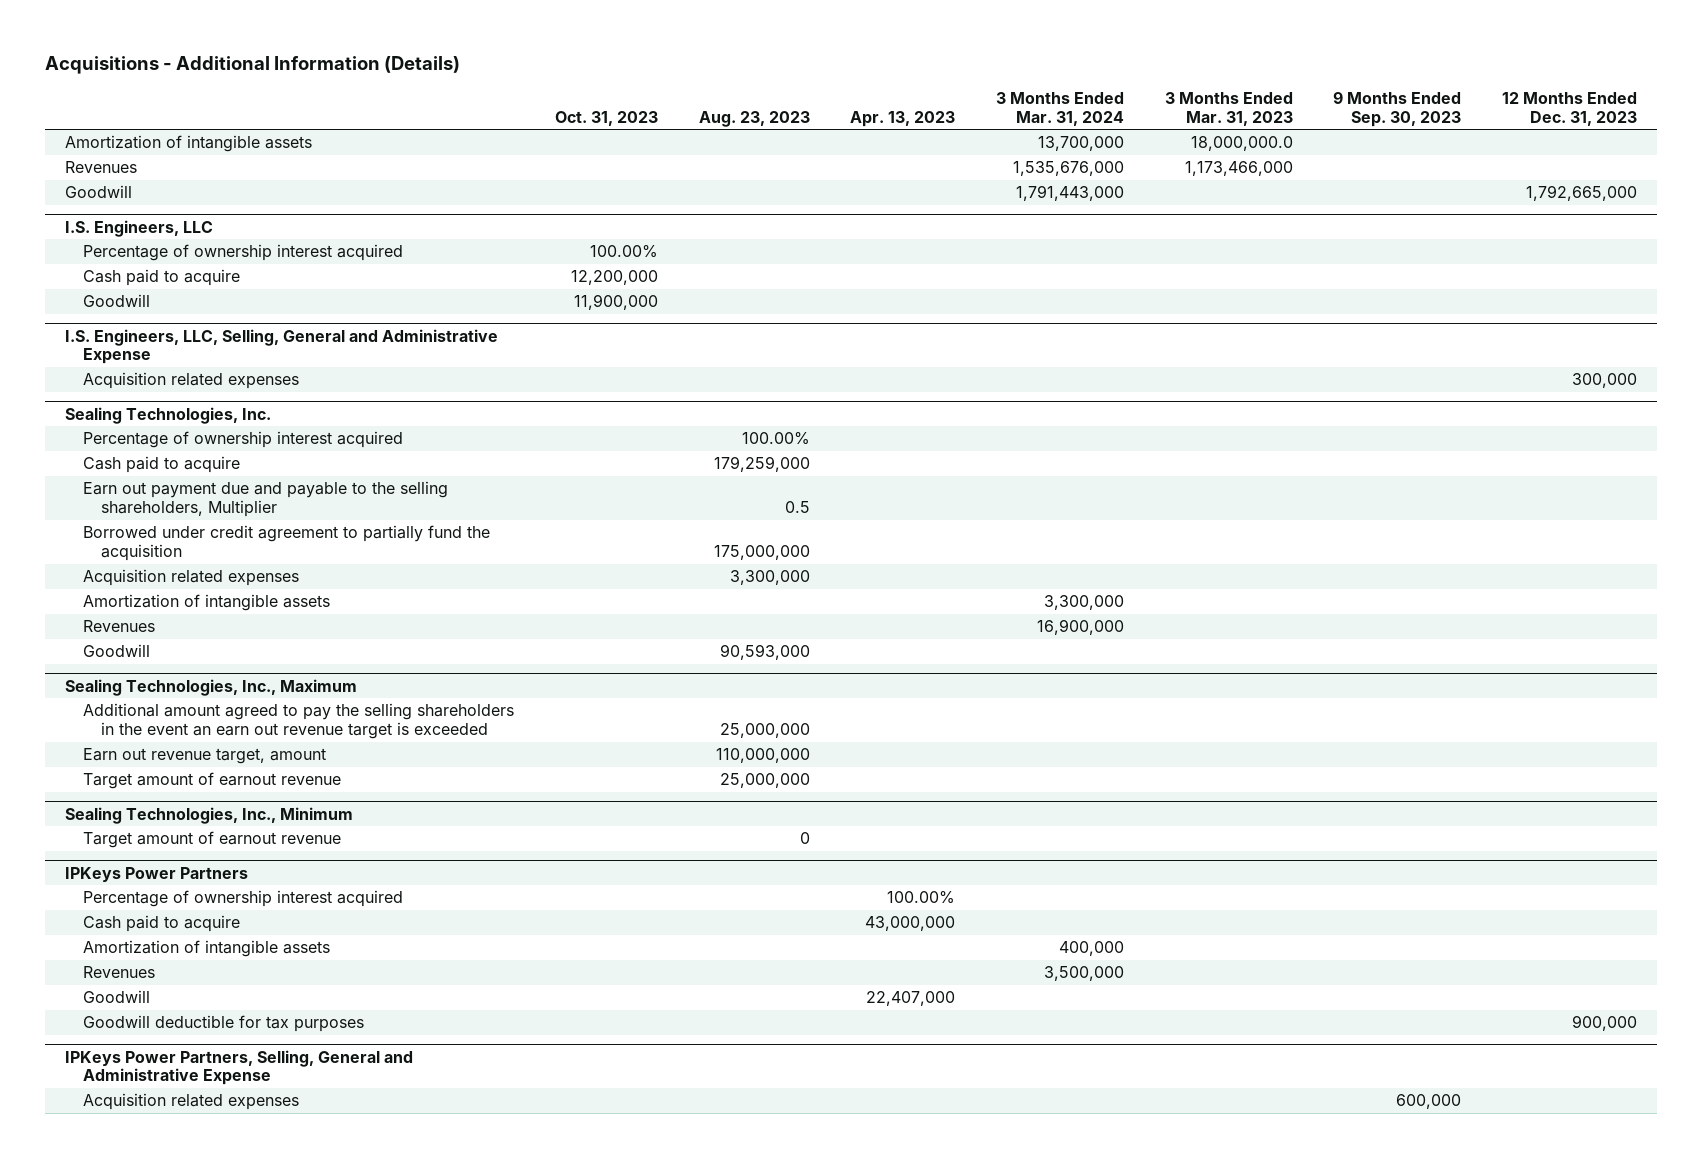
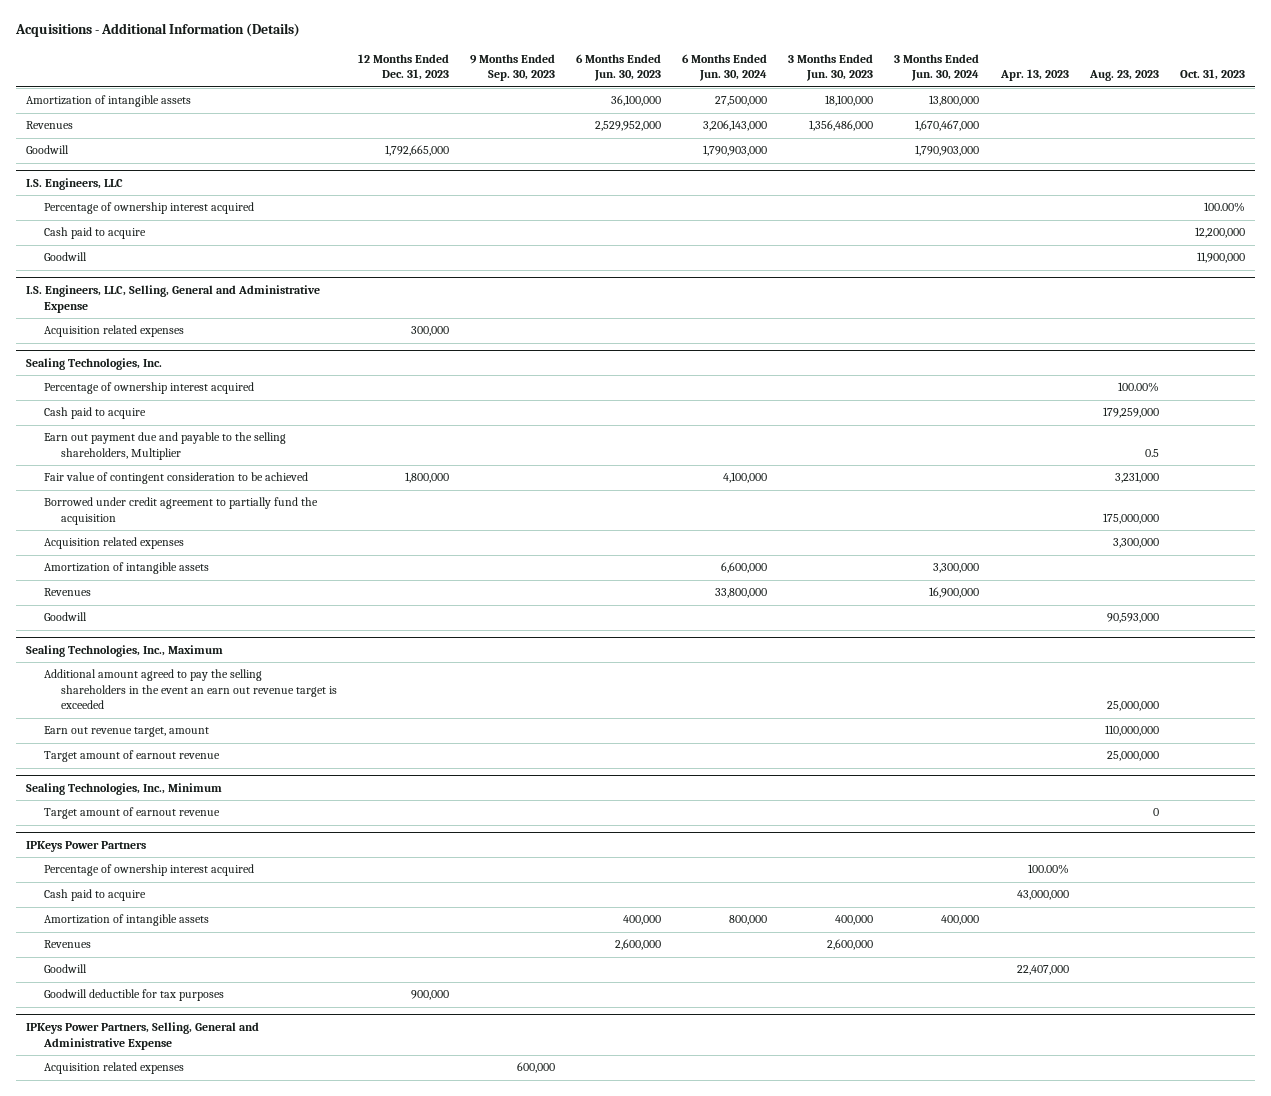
[995,91,1124,126] 3 Months Ended Mar. 31, 2024 -> none
[1164,91,1293,126] 3 Months Ended Mar. 31, 2023 -> none
none -> [576,53,662,82] 6 Months Ended Jun. 30, 2023
none -> [682,53,768,82] 6 Months Ended Jun. 30, 2024
none -> [788,53,874,82] 3 Months Ended Jun. 30, 2023
none -> [894,53,980,82] 3 Months Ended Jun. 30, 2024
none -> [43,472,308,485] Fair value of contingent consideration to be achieved

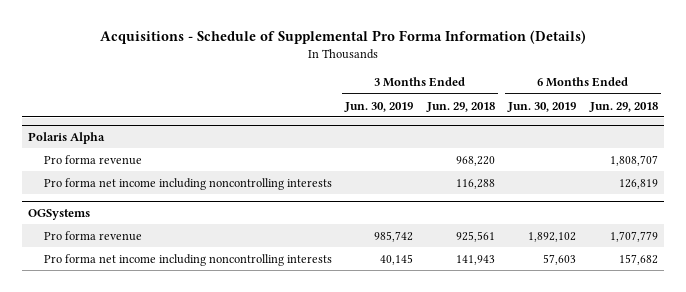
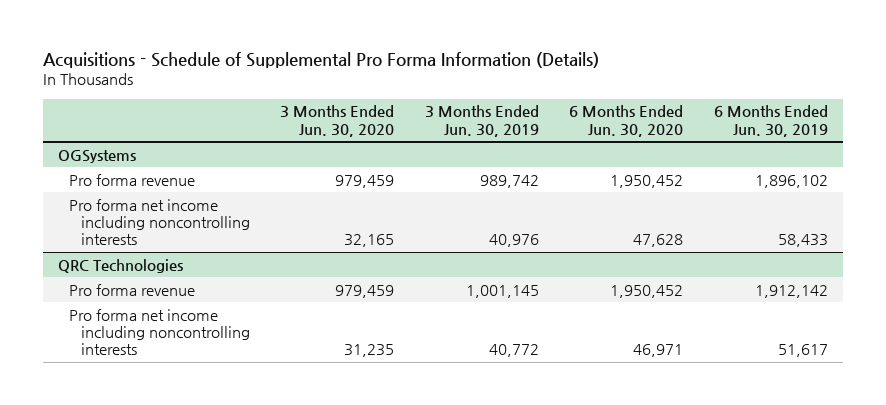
[425,101,495,112] Jun. 29, 2018 -> none
[588,101,658,112] Jun. 29, 2018 -> none
none -> [280,105,395,137] 3 Months Ended Jun. 30, 2020
none -> [569,105,684,137] 6 Months Ended Jun. 30, 2020
[28,131,106,144] Polaris Alpha -> none
[43,154,142,165] Pro forma revenue -> none
[43,177,332,190] Pro forma net income including noncontrolling interests -> none
[374,230,414,242] 985,742 -> [479,174,539,188] 989,742
[528,231,577,242] 1,892,102 -> [754,174,828,188] 1,896,102
[380,253,414,265] 40,145 -> [488,234,539,248] 40,976
[543,253,577,265] 57,603 -> [777,234,828,248] 58,433
none -> [58,258,184,273] QRC Technologies
none -> [69,283,196,296] Pro forma revenue
none -> [69,308,250,356] Pro forma net income including noncontrolling interests

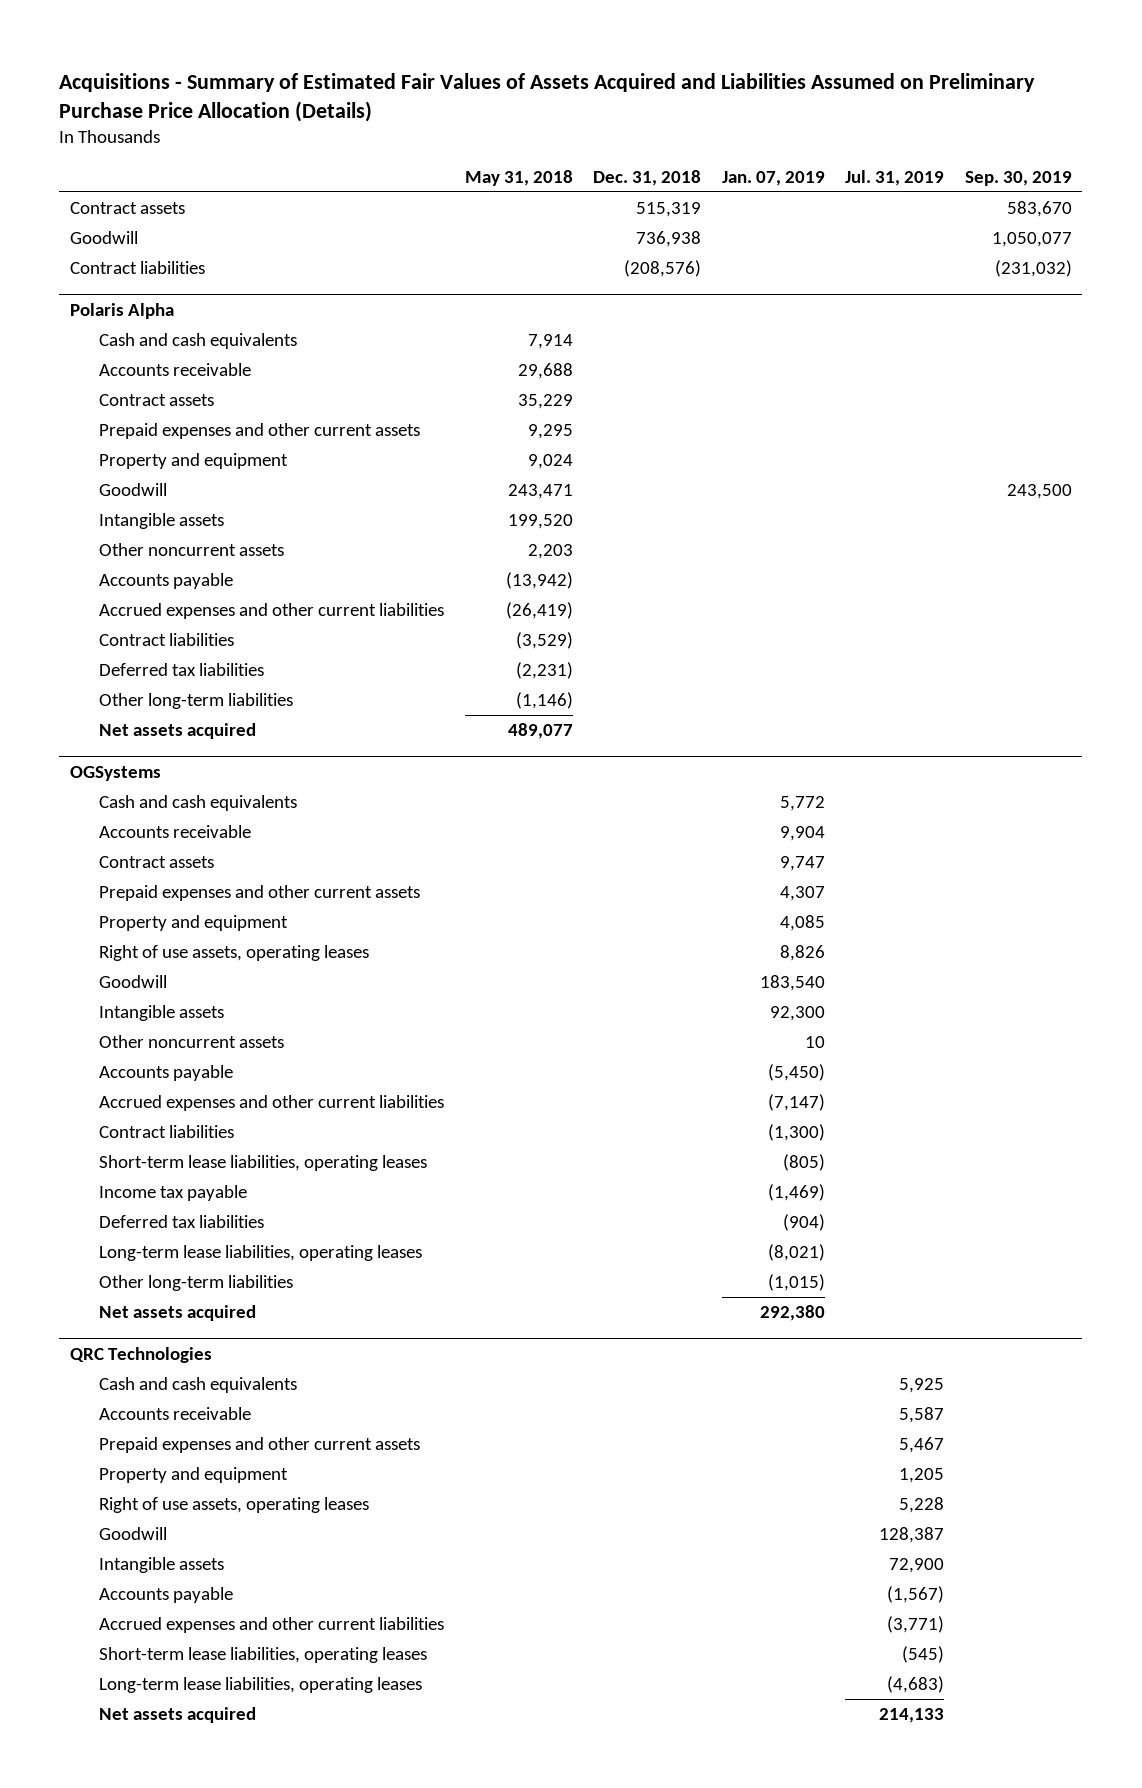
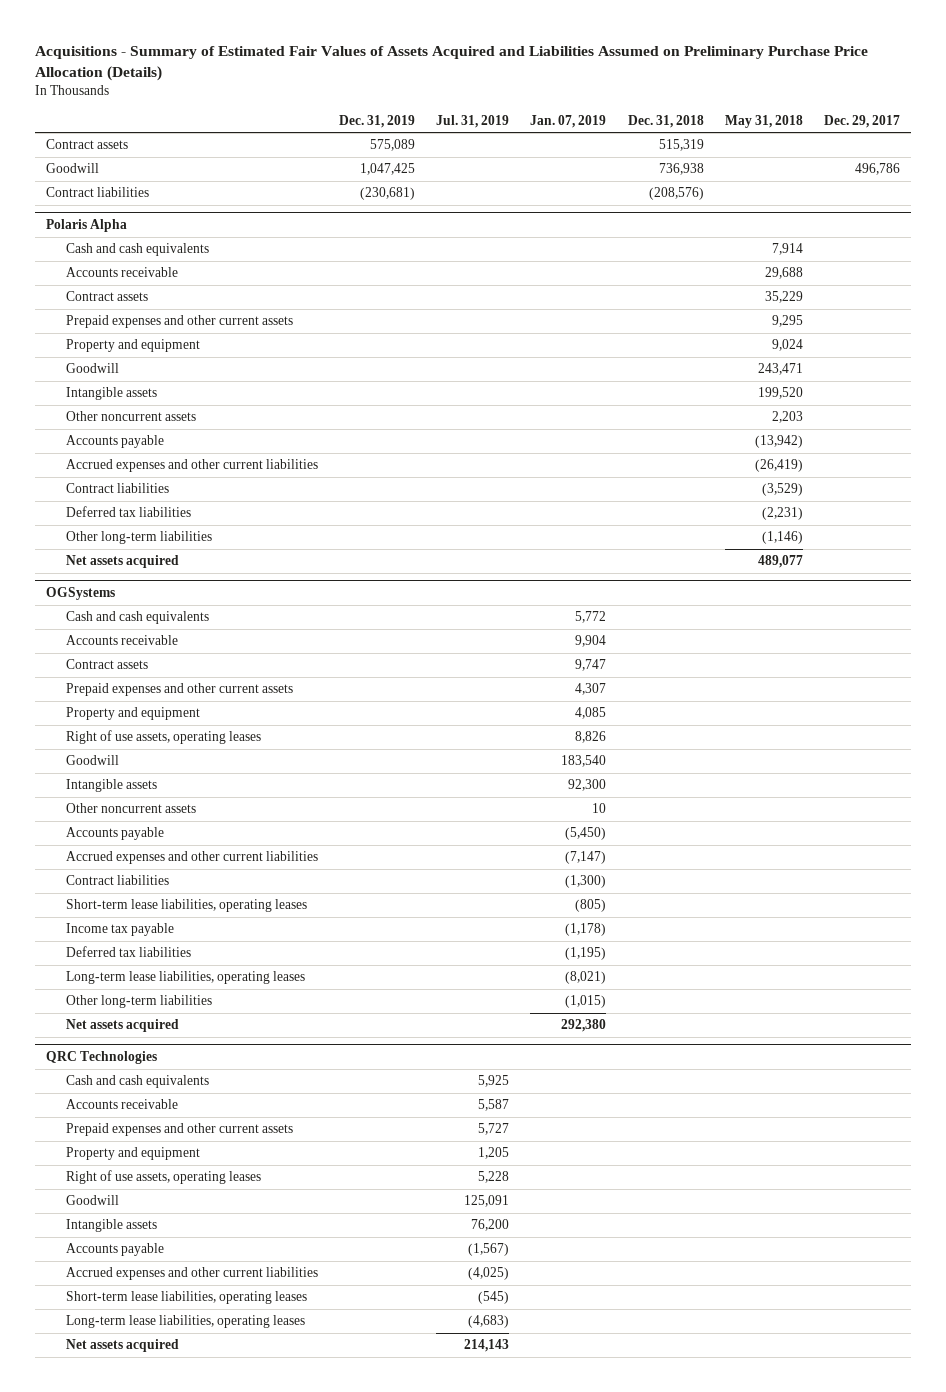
[965,170,1073,186] Sep. 30, 2019 -> none
none -> [338,114,415,128] Dec. 31, 2019
none -> [824,114,901,128] Dec. 29, 2017
[767,1184,825,1202] (1,469) -> [565,923,607,937] (1,178)
[782,1214,825,1232] (904) -> [565,947,607,961] (1,195)
[899,1437,945,1454] 5,467 -> [478,1123,510,1136] 5,727
[879,1527,945,1544] 128,387 -> [464,1195,510,1208] 125,091
[889,1558,945,1574] 72,900 -> [471,1219,510,1232] 76,200
[887,1616,945,1634] (3,771) -> [468,1267,510,1281] (4,025)
[879,1708,945,1724] 214,133 -> [464,1339,510,1353] 214,143

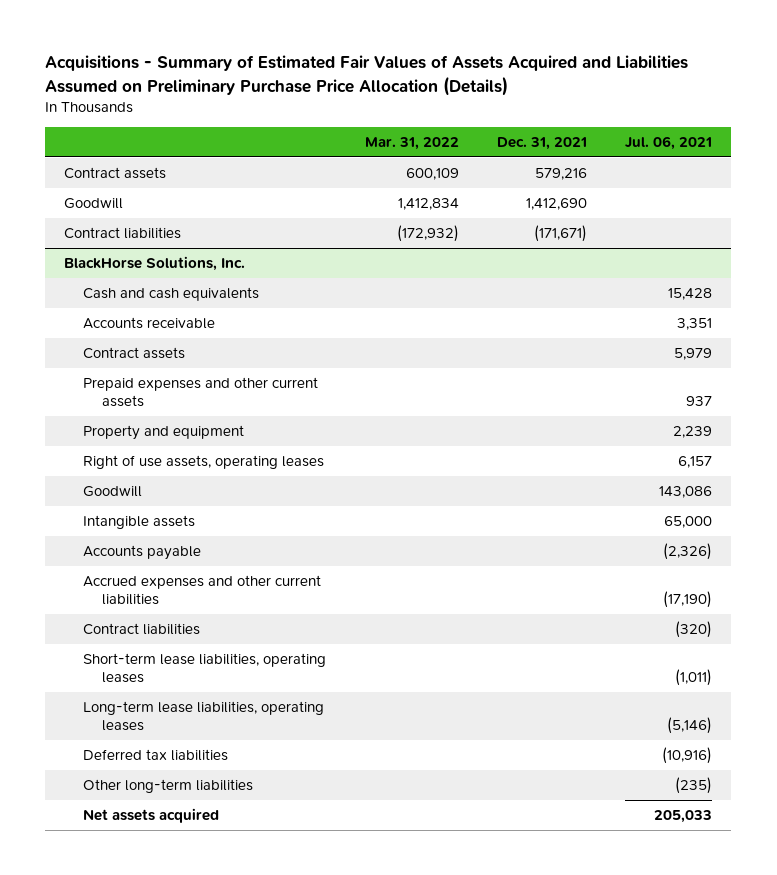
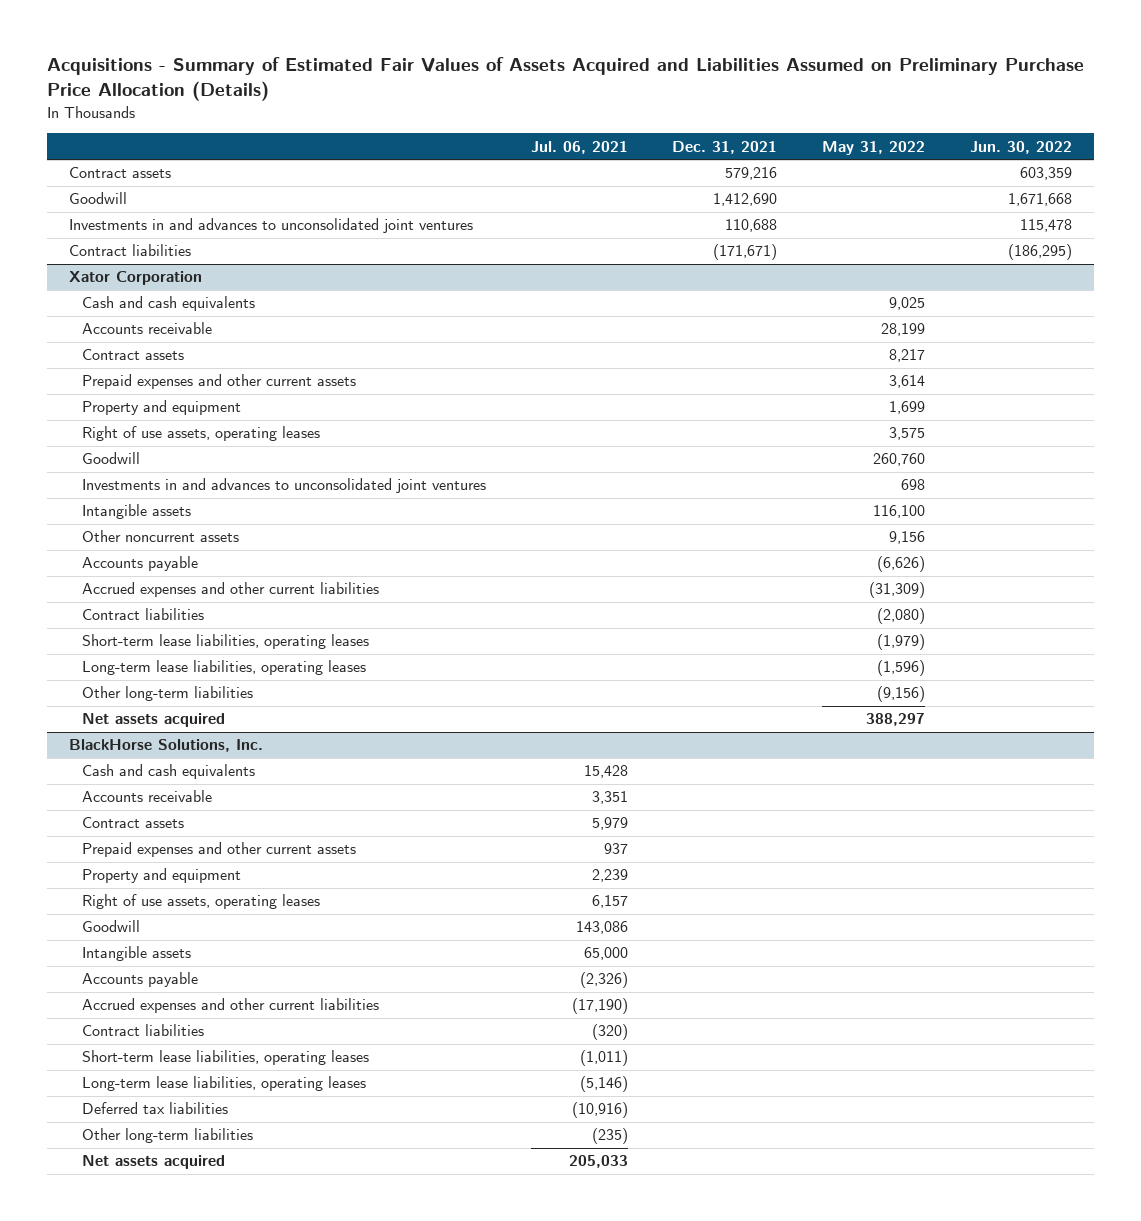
[364,136,459,150] Mar. 31, 2022 -> none
none -> [822,140,926,155] May 31, 2022
none -> [969,140,1072,154] Jun. 30, 2022
none -> [69,218,474,234] Investments in and advances to unconsolidated joint ventures
none -> [69,270,203,286] Xator Corporation
none -> [82,296,256,312] Cash and cash equivalents
none -> [82,322,213,335] Accounts receivable
none -> [82,349,185,361] Contract assets
none -> [82,374,357,390] Prepaid expenses and other current assets
none -> [82,400,242,416] Property and equipment
none -> [82,426,321,442] Right of use assets, operating leases
none -> [82,452,141,465] Goodwill
none -> [82,478,487,494] Investments in and advances to unconsolidated joint ventures
none -> [82,504,192,520] Intangible assets
none -> [82,530,240,543] Other noncurrent assets
none -> [82,556,199,572] Accounts payable
none -> [82,582,380,598] Accrued expenses and other current liabilities
none -> [82,608,205,621] Contract liabilities
none -> [82,634,370,650] Short-term lease liabilities, operating leases
none -> [82,660,367,676] Long-term lease liabilities, operating leases
none -> [82,686,254,702] Other long-term liabilities
none -> [82,713,226,728] Net assets acquired

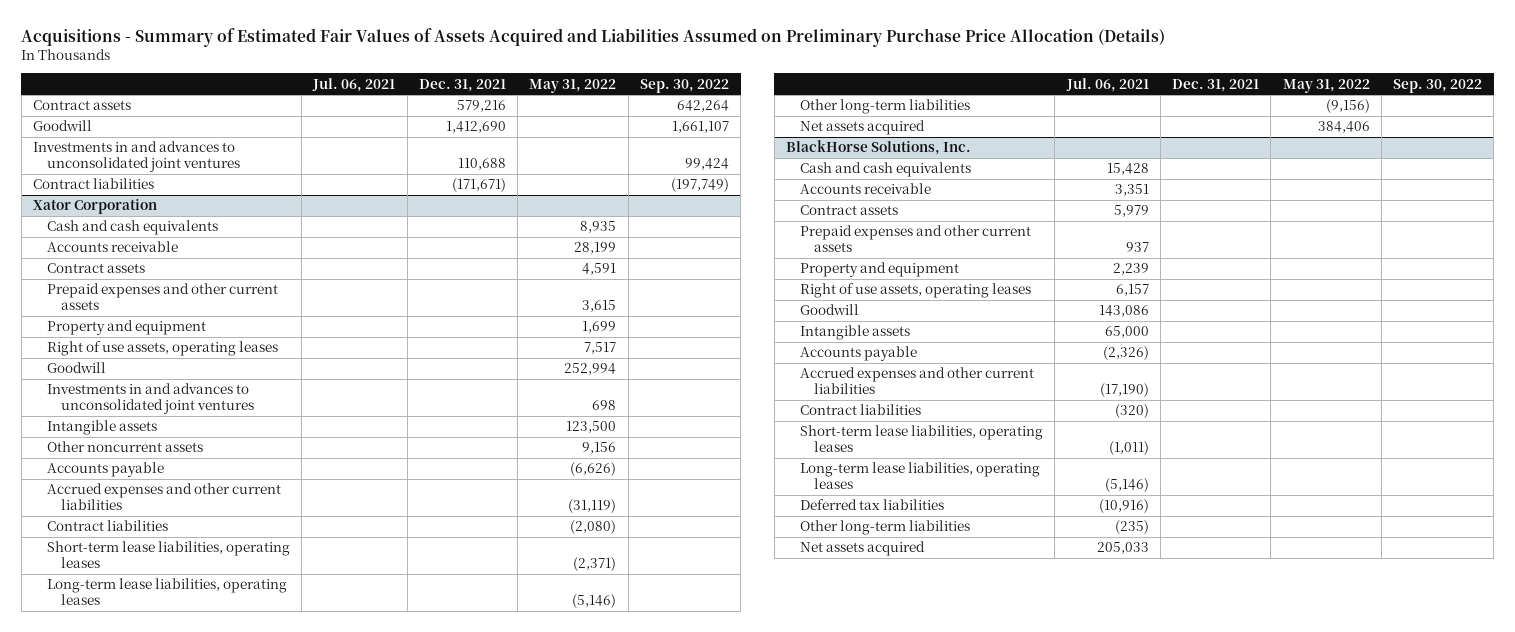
[969,140,1072,154] Jun. 30, 2022 -> none
none -> [639,78,729,93] Sep. 30, 2022
[889,297,926,311] 9,025 -> [580,221,617,234] 8,935
[889,349,926,363] 8,217 -> [582,263,617,276] 4,591
[889,375,926,389] 3,614 -> [582,300,617,313] 3,615
[889,427,926,441] 3,575 -> [584,342,617,355] 7,517
[873,453,926,467] 260,760 -> [564,363,617,376] 252,994
[873,505,926,519] 116,100 -> [566,421,617,434] 123,500
[869,582,926,599] (31,309) -> [568,499,617,514] (31,119)
[877,634,926,651] (1,979) -> [573,557,617,572] (2,371)
[877,660,926,677] (1,596) -> [572,594,617,609] (5,146)
[866,713,926,727] 388,297 -> [1317,121,1370,134] 384,406

